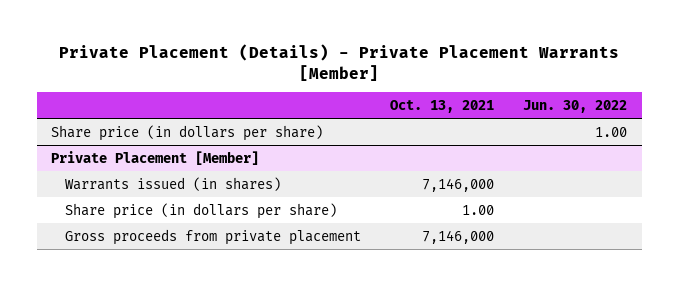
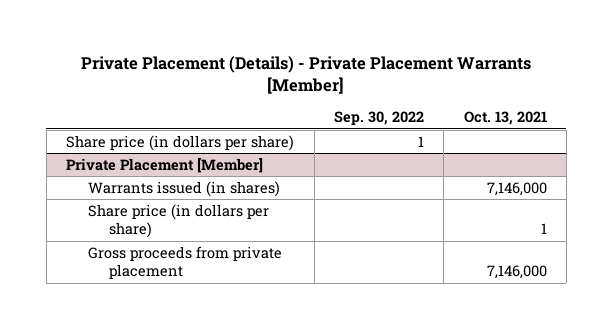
[523,100,628,114] Jun. 30, 2022 -> none
none -> [333,111,424,126] Sep. 30, 2022
[462,204,495,215] 1.00 -> [540,223,547,235] 1

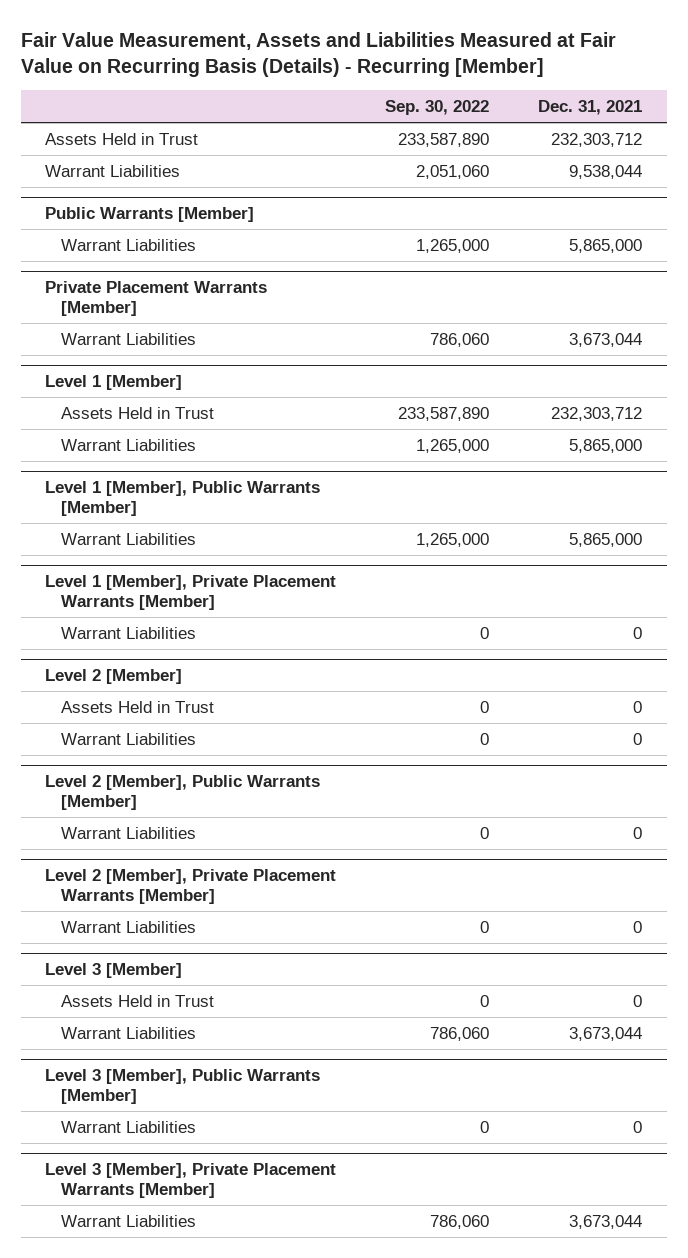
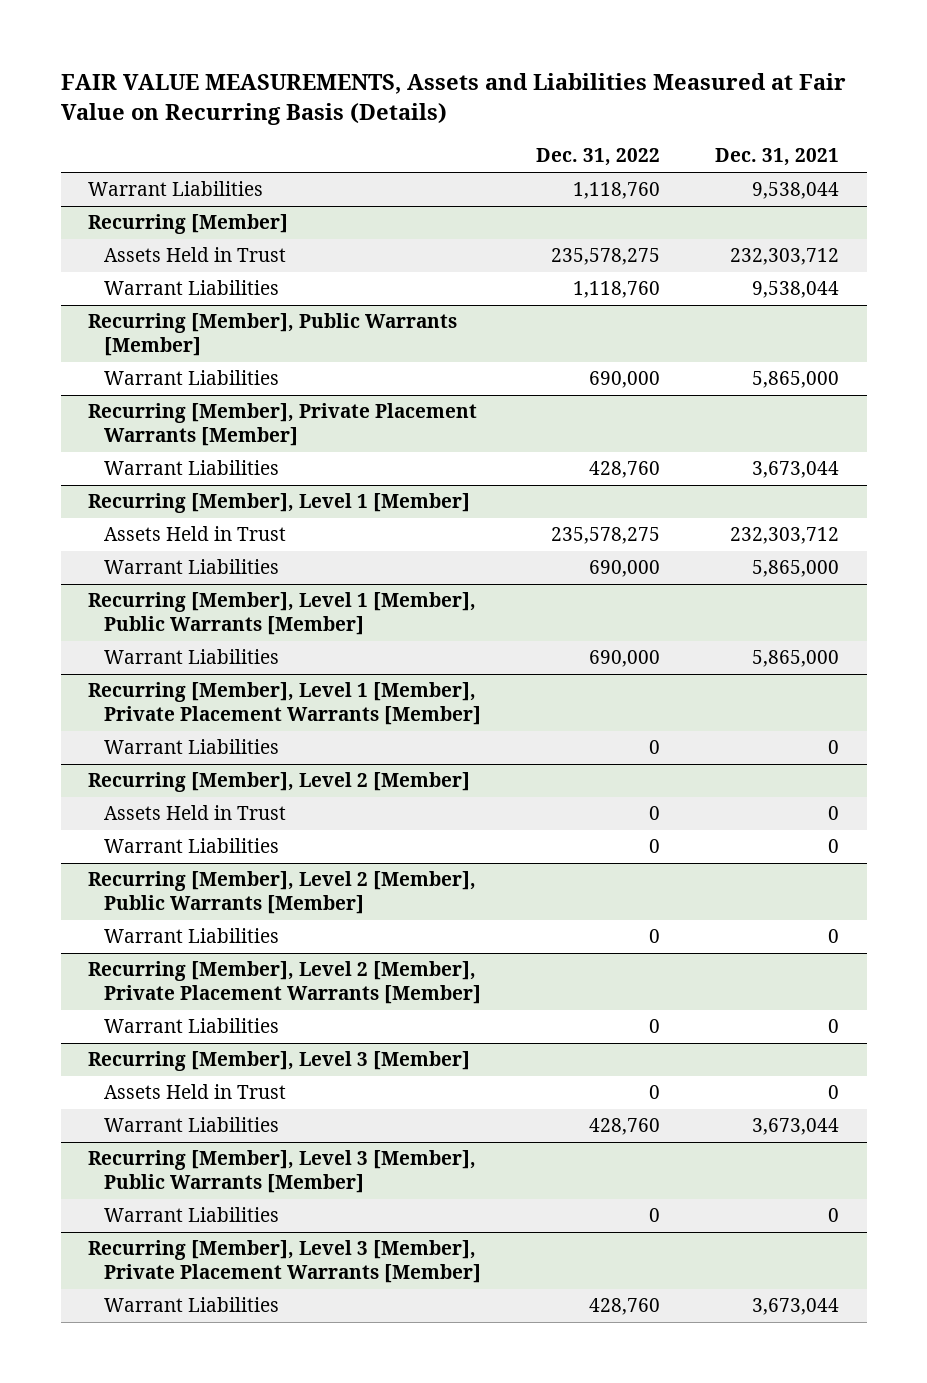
[20,32,616,78] Fair Value Measurement, Assets and Liabilities Measured at Fair Value on Recurring Basis (Details) - Recurring [Member] -> [60,73,846,125] FAIR VALUE MEASUREMENTS, Assets and Liabilities Measured at Fair Value on Recurring Basis (Details)
[385,100,490,116] Sep. 30, 2022 -> none
none -> [535,148,660,167] Dec. 31, 2022
none -> [88,181,264,197] Warrant Liabilities
none -> [88,214,289,235] Recurring [Member]
[45,206,255,222] Public Warrants [Member] -> [88,313,458,357] Recurring [Member], Public Warrants [Member]
[45,280,268,317] Private Placement Warrants [Member] -> [88,403,478,447] Recurring [Member], Private Placement Warrants [Member]
[45,374,183,390] Level 1 [Member] -> [88,493,471,514] Recurring [Member], Level 1 [Member]
[45,480,321,517] Level 1 [Member], Public Warrants [Member] -> [88,592,477,636] Recurring [Member], Level 1 [Member], Public Warrants [Member]
[45,574,337,611] Level 1 [Member], Private Placement Warrants [Member] -> [88,682,481,726] Recurring [Member], Level 1 [Member], Private Placement Warrants [Member]
[45,668,183,684] Level 2 [Member] -> [88,772,471,793] Recurring [Member], Level 2 [Member]
[45,774,321,811] Level 2 [Member], Public Warrants [Member] -> [88,871,477,915] Recurring [Member], Level 2 [Member], Public Warrants [Member]
[45,868,337,905] Level 2 [Member], Private Placement Warrants [Member] -> [88,961,481,1005] Recurring [Member], Level 2 [Member], Private Placement Warrants [Member]
[45,962,183,978] Level 3 [Member] -> [88,1051,471,1072] Recurring [Member], Level 3 [Member]
[45,1068,321,1105] Level 3 [Member], Public Warrants [Member] -> [88,1150,477,1194] Recurring [Member], Level 3 [Member], Public Warrants [Member]
[45,1162,337,1199] Level 3 [Member], Private Placement Warrants [Member] -> [88,1240,481,1284] Recurring [Member], Level 3 [Member], Private Placement Warrants [Member]

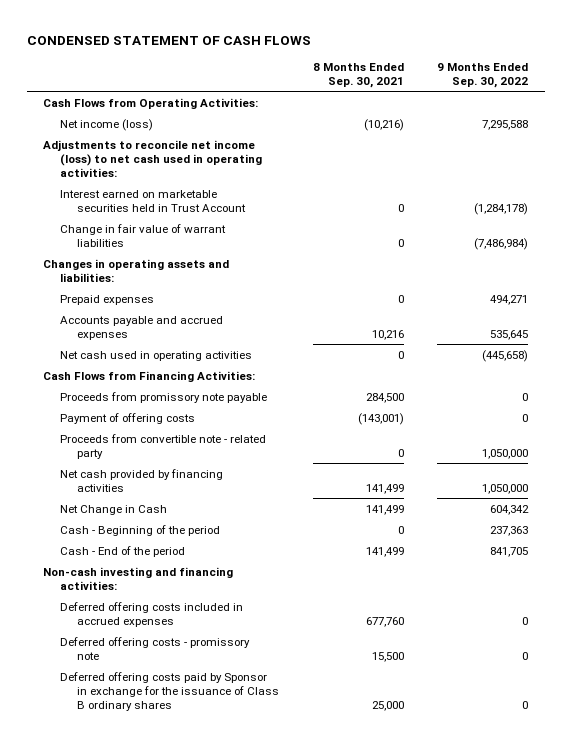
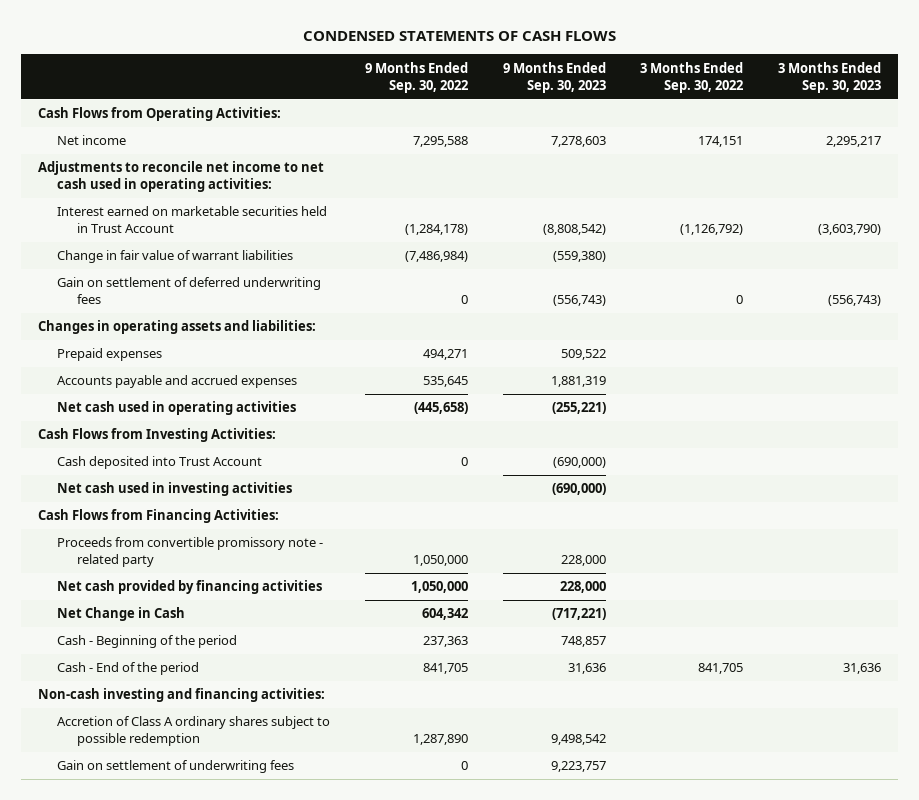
[26,35,311,45] CONDENSED STATEMENT OF CASH FLOWS -> [302,31,616,42] CONDENSED STATEMENTS OF CASH FLOWS
[312,62,404,89] 8 Months Ended Sep. 30, 2021 -> none
none -> [502,61,606,93] 9 Months Ended Sep. 30, 2023
none -> [640,61,744,93] 3 Months Ended Sep. 30, 2022
none -> [777,61,881,93] 3 Months Ended Sep. 30, 2023
[60,118,154,131] Net income (loss) -> [57,135,127,146] Net income
[43,139,263,177] Adjustments to reconcile net income (loss) to net cash used in operating activities: -> [38,161,325,193] Adjustments to reconcile net income to net cash used in operating activities:
none -> [57,277,322,305] Gain on settlement of deferred underwriting fees
none -> [38,428,277,443] Cash Flows from Investing Activities:
none -> [57,456,263,470] Cash deposited into Trust Account
none -> [57,482,293,497] Net cash used in investing activities
[60,391,268,403] Proceeds from promissory note payable -> none
[60,412,196,424] Payment of offering costs -> none
[60,433,267,459] Proceeds from convertible note - related party -> [57,537,324,568] Proceeds from convertible promissory note - related party
[60,601,244,627] Deferred offering costs included in accrued expenses -> none
[60,636,251,660] Deferred offering costs - promissory note -> none
[60,671,280,711] Deferred offering costs paid by Sponsor in exchange for the issuance of Class B ordinary shares -> none
none -> [57,716,331,747] Accretion of Class A ordinary shares subject to possible redemption
none -> [57,760,295,774] Gain on settlement of underwriting fees

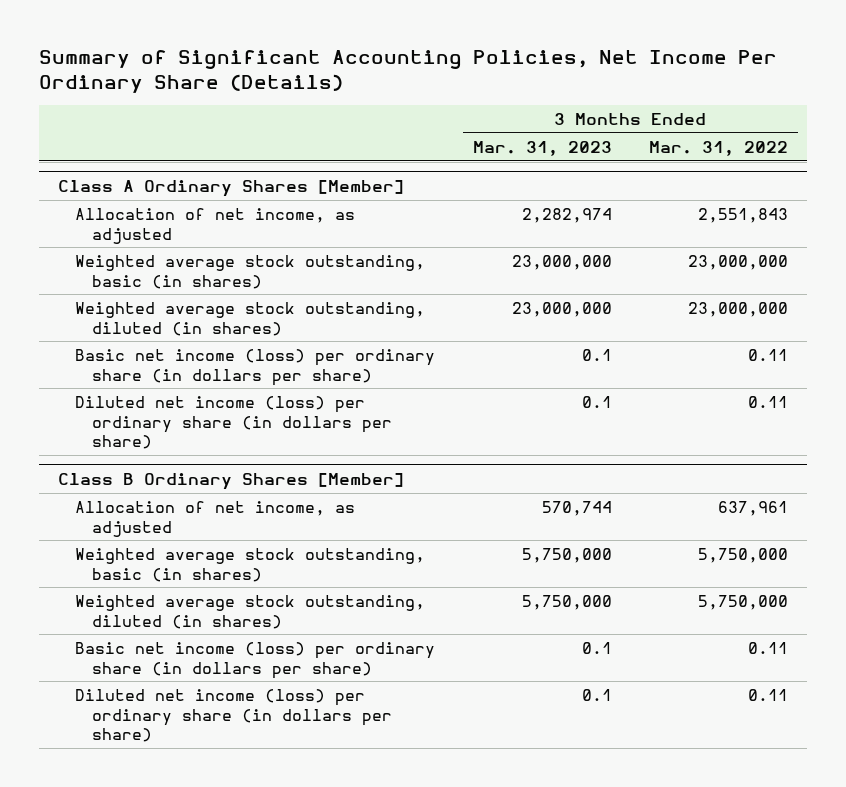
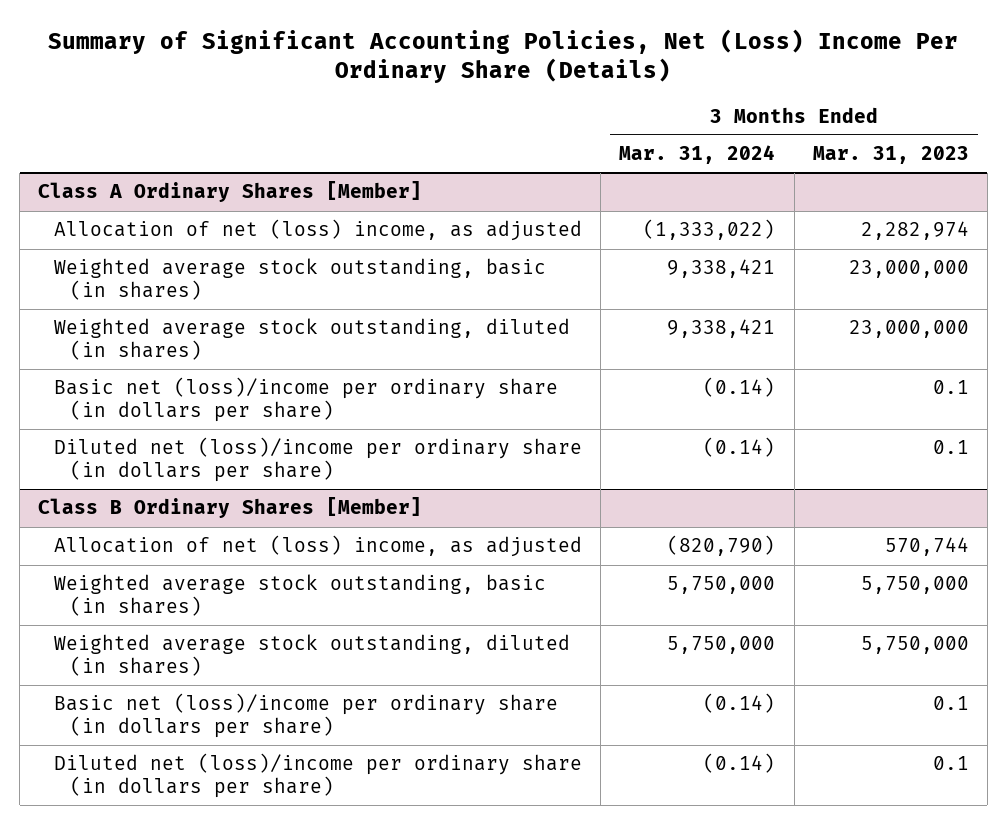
[39,50,778,94] Summary of Significant Accounting Policies, Net Income Per Ordinary Share (Details) -> [48,29,959,84] Summary of Significant Accounting Policies, Net (Loss) Income Per Ordinary Share (Details)
[649,140,789,156] Mar. 31, 2022 -> none
none -> [619,145,776,165] Mar. 31, 2024
[74,207,355,244] Allocation of net income, as adjusted -> [54,219,583,242] Allocation of net (loss) income, as adjusted
[74,348,435,386] Basic net income (loss) per ordinary share (in dollars per share) -> [54,377,559,422] Basic net (loss)/income per ordinary share (in dollars per share)
[74,395,392,450] Diluted net income (loss) per ordinary share (in dollars per share) -> [54,437,583,482] Diluted net (loss)/income per ordinary share (in dollars per share)
[74,500,355,537] Allocation of net income, as adjusted -> [54,535,583,558] Allocation of net (loss) income, as adjusted
[74,641,435,679] Basic net income (loss) per ordinary share (in dollars per share) -> [54,693,559,738] Basic net (loss)/income per ordinary share (in dollars per share)
[74,688,392,743] Diluted net income (loss) per ordinary share (in dollars per share) -> [54,753,583,798] Diluted net (loss)/income per ordinary share (in dollars per share)

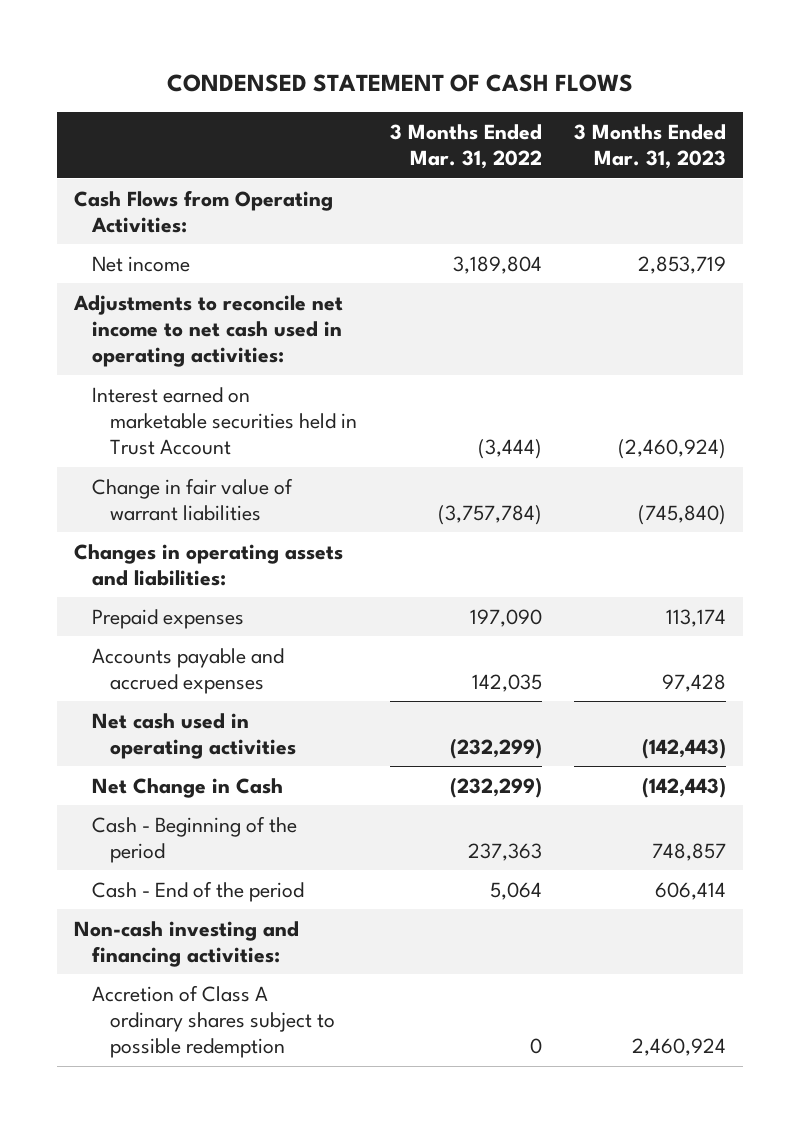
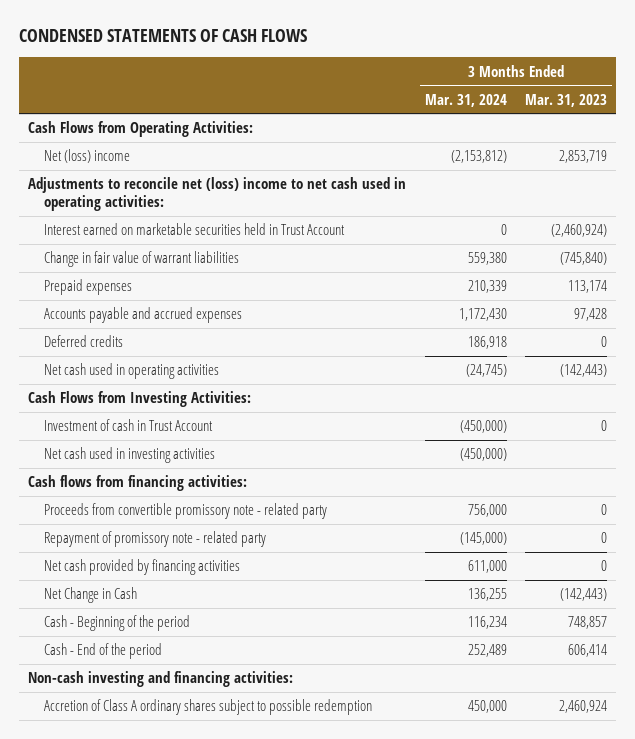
[167,73,634,92] CONDENSED STATEMENT OF CASH FLOWS -> [18,29,307,43] CONDENSED STATEMENTS OF CASH FLOWS
[389,123,542,169] 3 Months Ended Mar. 31, 2022 -> none
none -> [424,93,507,107] Mar. 31, 2024
[92,255,191,272] Net income -> [43,149,130,164] Net (loss) income
[72,294,343,368] Adjustments to reconcile net income to net cash used in operating activities: -> [28,177,407,212] Adjustments to reconcile net (loss) income to net cash used in operating activities:
[73,543,343,586] Changes in operating assets and liabilities: -> none
none -> [43,335,123,348] Deferred credits
none -> [28,391,252,408] Cash Flows from Investing Activities:
none -> [43,419,213,432] Investment of cash in Trust Account
none -> [43,447,215,464] Net cash used in investing activities
none -> [28,475,248,492] Cash flows from financing activities:
none -> [43,503,327,520] Proceeds from convertible promissory note - related party
none -> [43,531,266,548] Repayment of promissory note - related party
none -> [43,559,240,576] Net cash provided by financing activities

